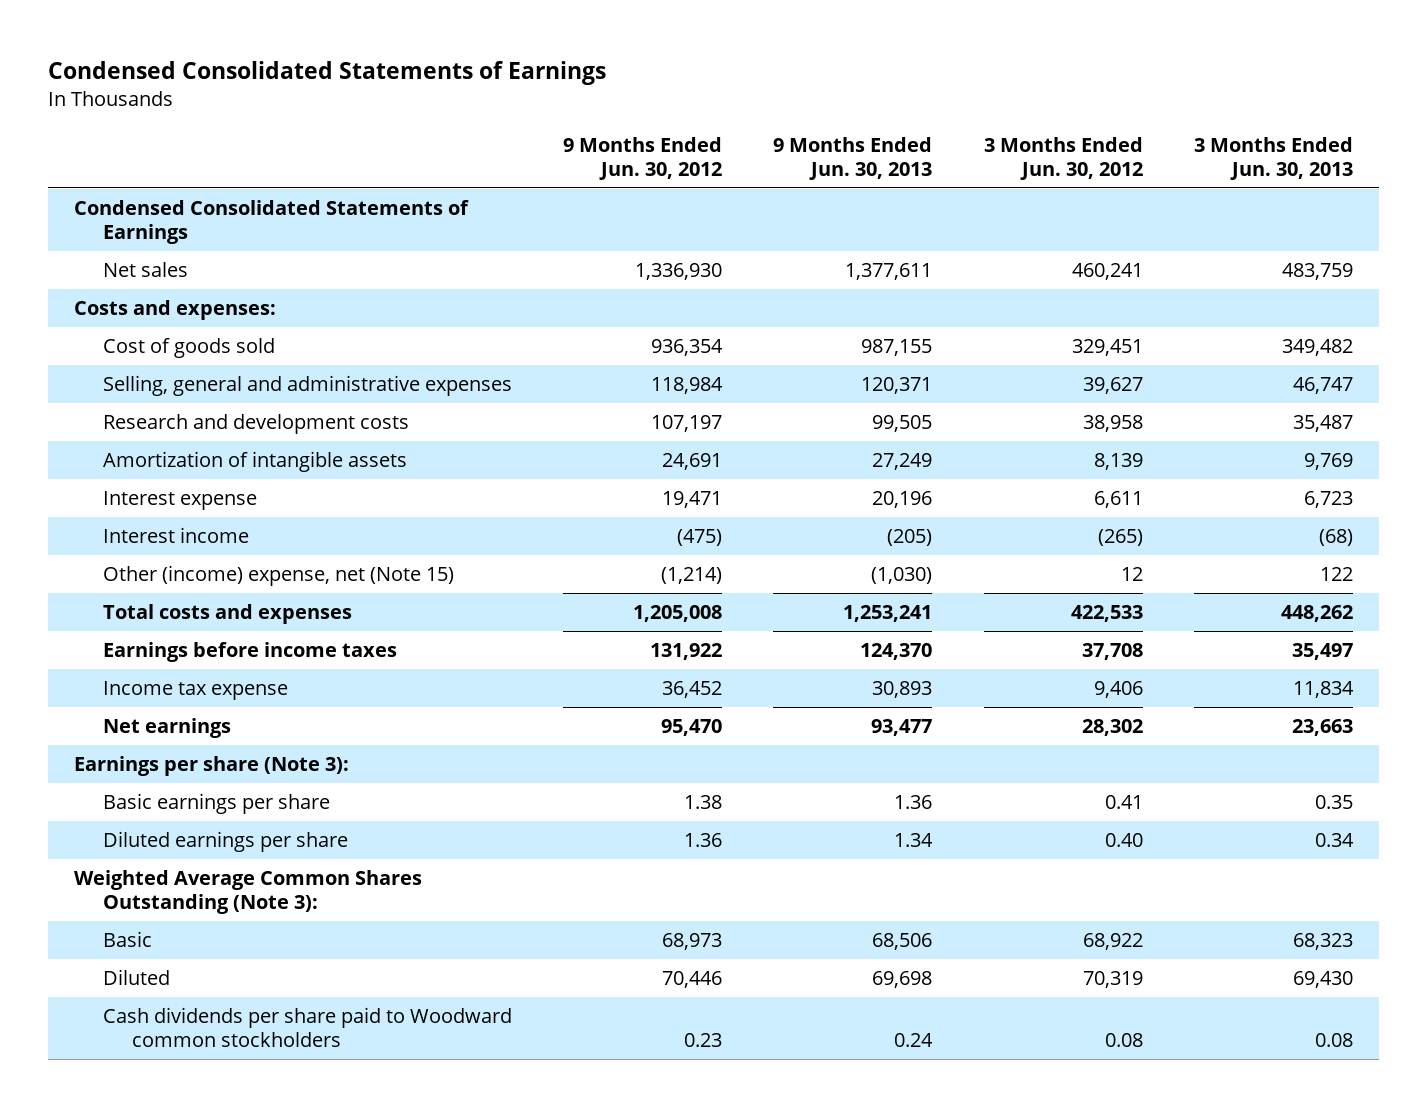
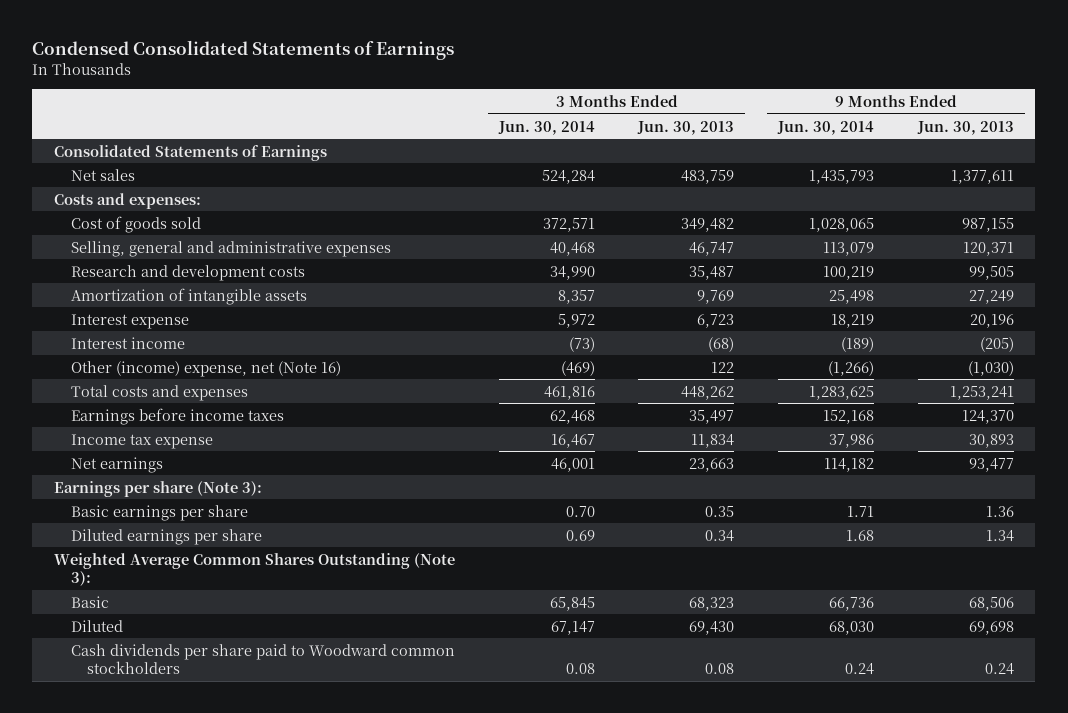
[563,137,723,180] 9 Months Ended Jun. 30, 2012 -> none
[983,137,1143,180] 3 Months Ended Jun. 30, 2012 -> none
none -> [497,120,595,135] Jun. 30, 2014
none -> [777,120,875,135] Jun. 30, 2014
[73,200,469,244] Condensed Consolidated Statements of Earnings -> [54,144,328,161] Consolidated Statements of Earnings
[102,565,454,587] Other (income) expense, net (Note 15) -> [70,360,341,377] Other (income) expense, net (Note 16)

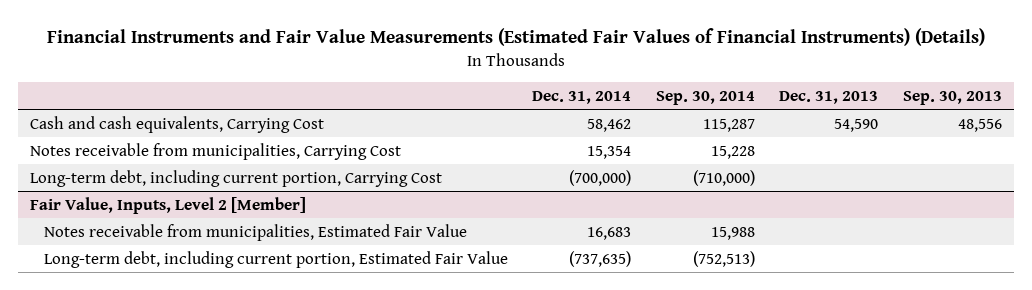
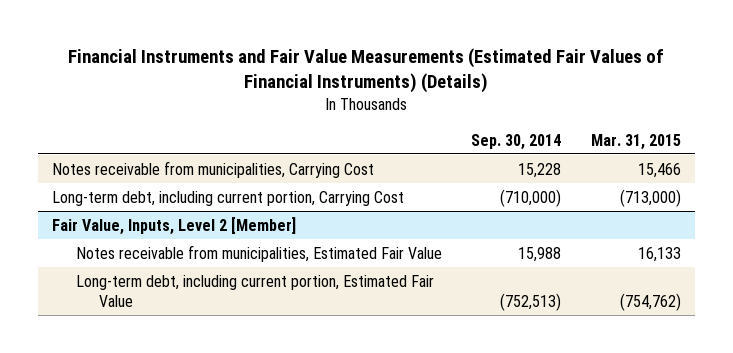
[532,91,632,105] Dec. 31, 2014 -> none
[779,91,879,105] Dec. 31, 2013 -> none
[902,91,1002,106] Sep. 30, 2013 -> none
none -> [590,133,681,150] Mar. 31, 2015
[29,115,324,133] Cash and cash equivalents, Carrying Cost -> none

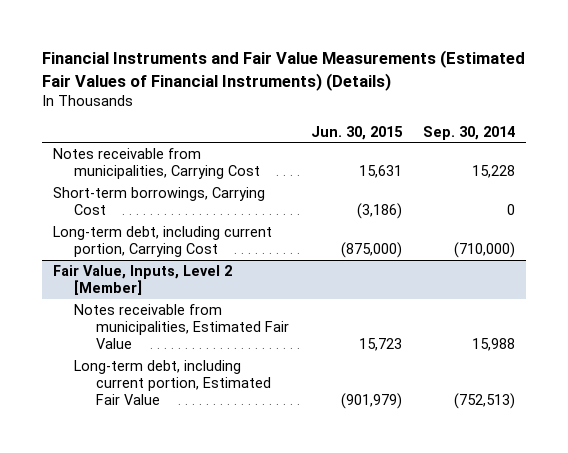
[590,133,681,150] Mar. 31, 2015 -> none
none -> [310,125,403,140] Jun. 30, 2015
none -> [52,186,265,216] Short-term borrowings, Carrying Cost

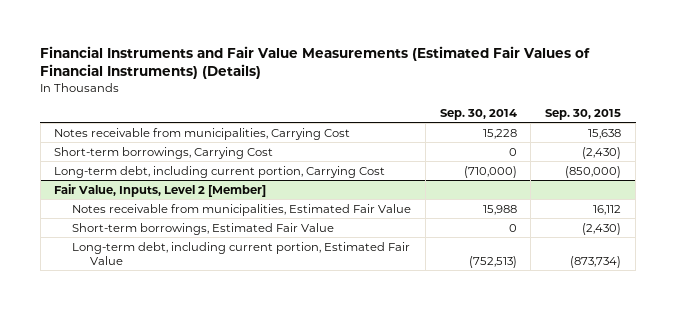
[310,125,403,140] Jun. 30, 2015 -> none
none -> [545,108,622,120] Sep. 30, 2015
none -> [71,222,334,235] Short-term borrowings, Estimated Fair Value

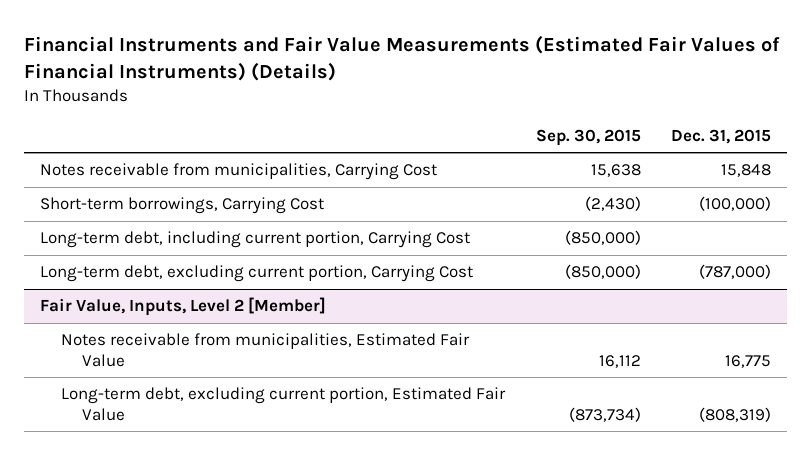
[439,108,517,120] Sep. 30, 2014 -> none
none -> [671,128,772,144] Dec. 31, 2015
none -> [39,265,473,283] Long-term debt, excluding current portion, Carrying Cost
[71,222,334,235] Short-term borrowings, Estimated Fair Value -> none
[71,241,410,265] Long-term debt, including current portion, Estimated Fair Value -> [60,387,506,421] Long-term debt, excluding current portion, Estimated Fair Value

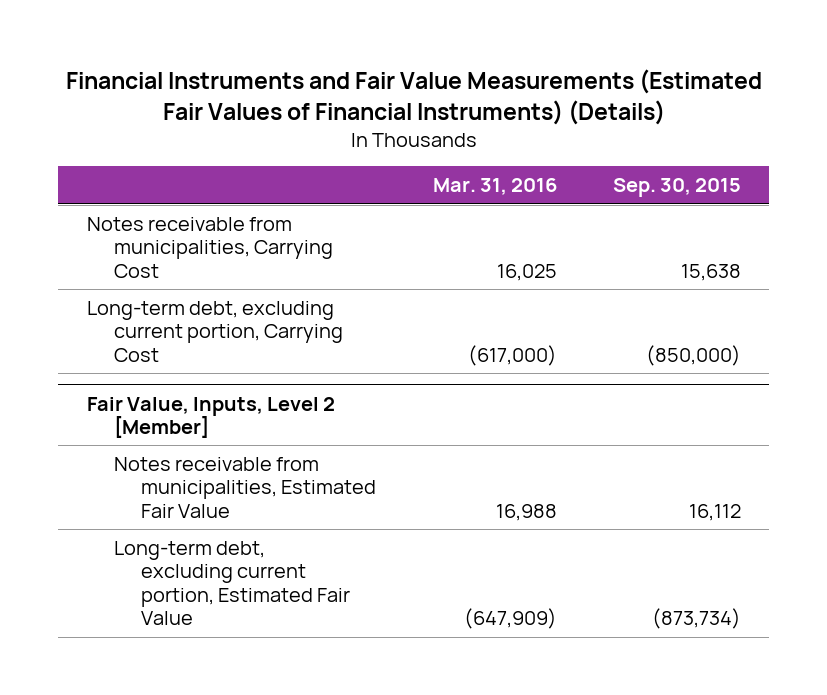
[671,128,772,144] Dec. 31, 2015 -> none
none -> [432,178,557,196] Mar. 31, 2016
[39,197,324,215] Short-term borrowings, Carrying Cost -> none
[39,231,470,249] Long-term debt, including current portion, Carrying Cost -> none

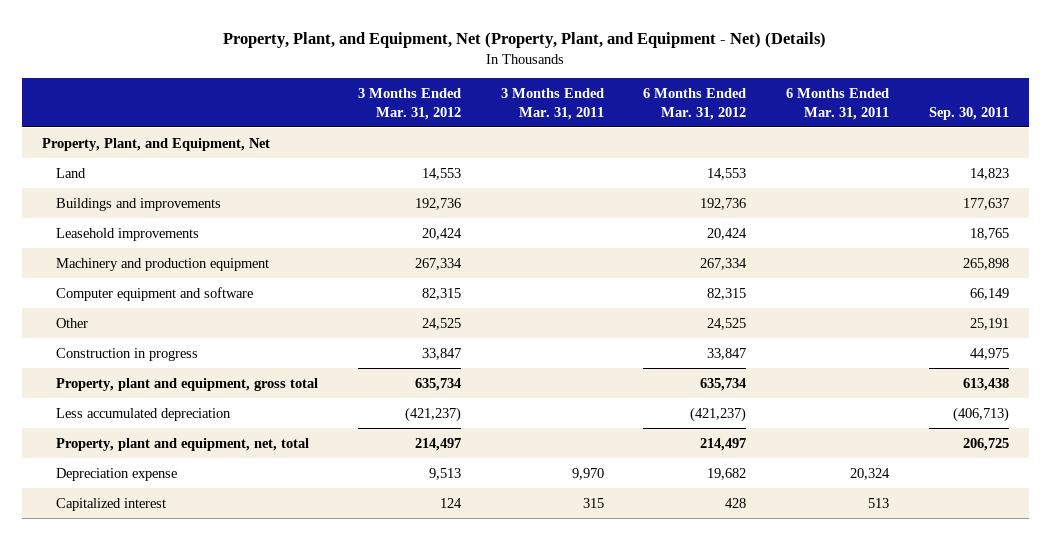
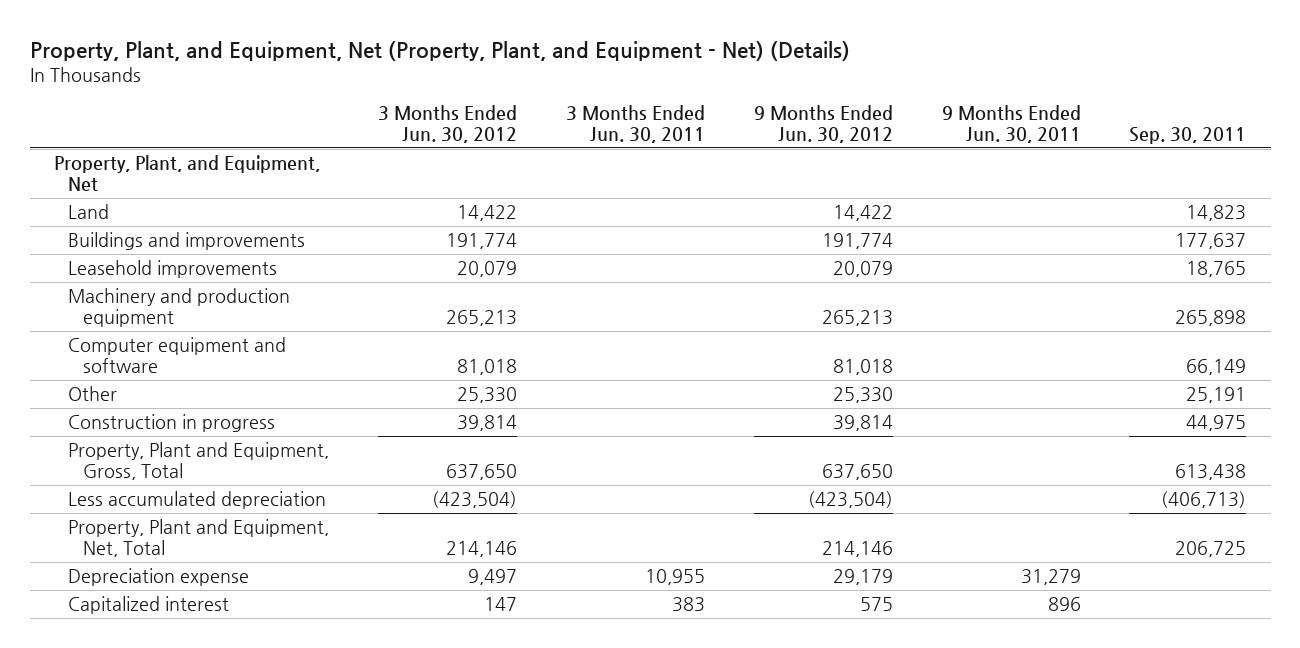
[357,88,461,120] 3 Months Ended Mar. 31, 2012 -> none
[500,88,604,120] 3 Months Ended Mar. 31, 2011 -> none
[643,88,747,120] 6 Months Ended Mar. 31, 2012 -> none
[786,88,890,120] 6 Months Ended Mar. 31, 2011 -> none
none -> [378,104,518,143] 3 Months Ended Jun. 30, 2012
none -> [565,104,705,143] 3 Months Ended Jun. 30, 2011
none -> [753,104,893,143] 9 Months Ended Jun. 30, 2012
none -> [941,104,1081,143] 9 Months Ended Jun. 30, 2011
[55,377,318,391] Property, plant and equipment, gross total -> [68,442,330,481] Property, Plant and Equipment, Gross, Total
[55,437,309,451] Property, plant and equipment, net, total -> [68,519,330,558] Property, Plant and Equipment, Net, Total

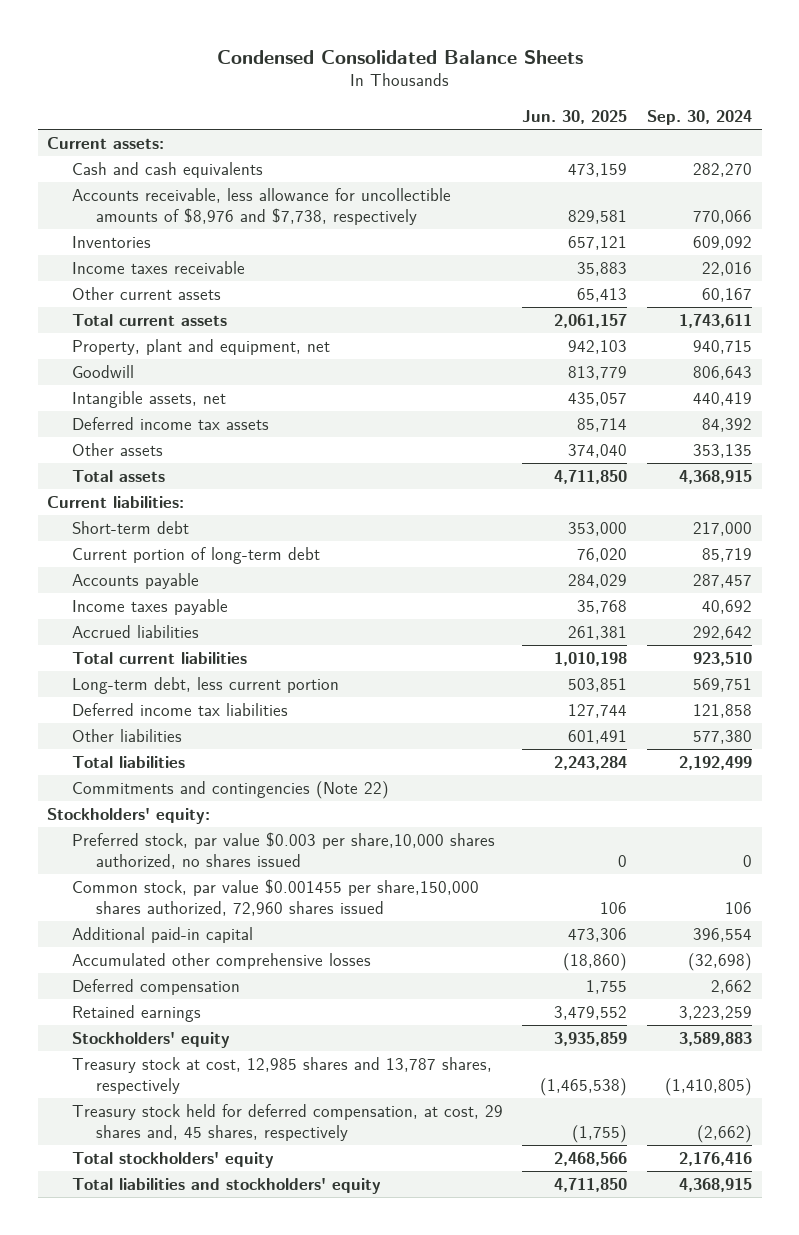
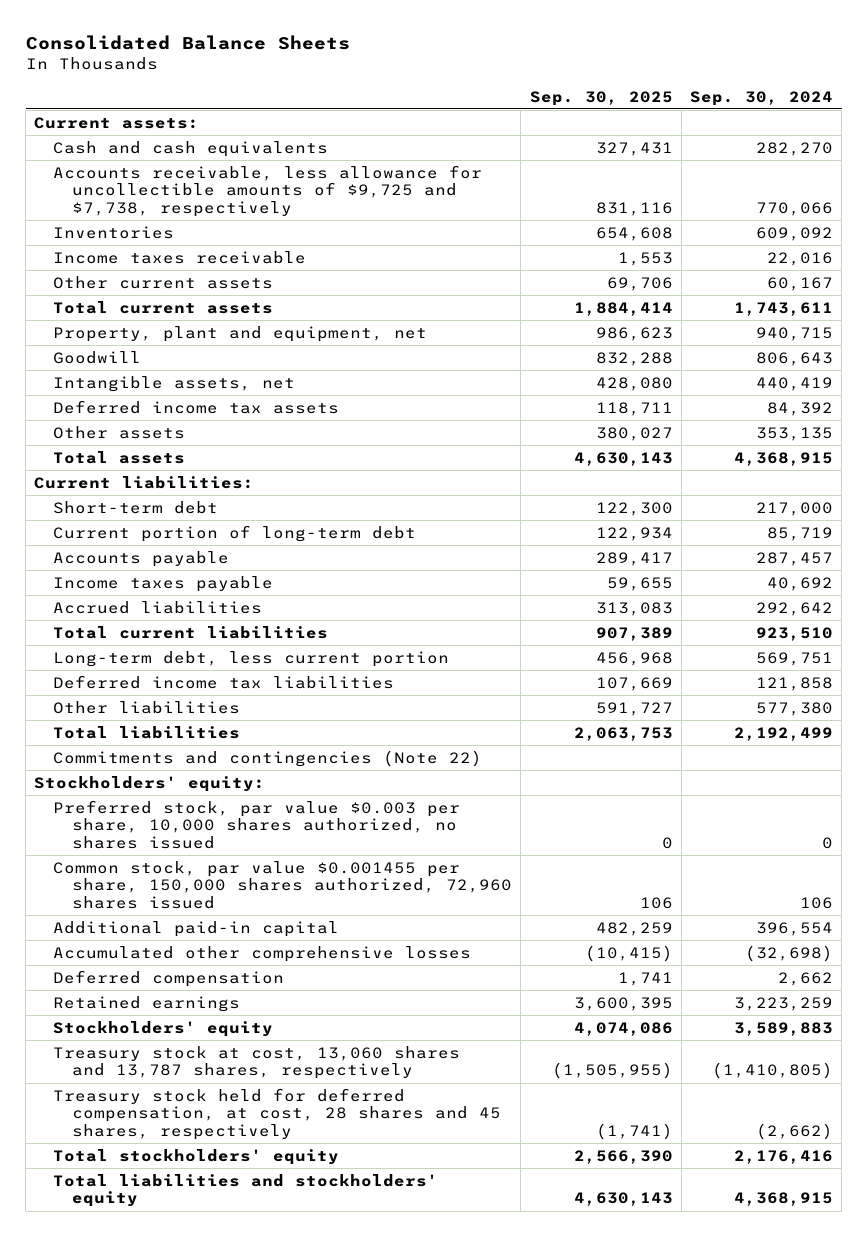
[216,49,583,64] Condensed Consolidated Balance Sheets -> [25,34,350,50] Consolidated Balance Sheets
[522,110,628,125] Jun. 30, 2025 -> none
none -> [529,90,673,106] Sep. 30, 2025
[71,187,451,226] Accounts receivable, less allowance for uncollectible amounts of $8,976 and $7,738, respectively -> [53,164,483,218] Accounts receivable, less allowance for uncollectible amounts of $9,725 and $7,738, respectively
[71,831,495,870] Preferred stock, par value $0.003 per share,10,000 shares authorized, no shares issued -> [53,799,461,850] Preferred stock, par value $0.003 per share, 10,000 shares authorized, no shares issued
[71,878,479,917] Common stock, par value $0.001455 per share,150,000 shares authorized, 72,960 shares issued -> [53,860,513,910] Common stock, par value $0.001455 per share, 150,000 shares authorized, 72,960 shares issued
[71,1056,492,1095] Treasury stock at cost, 12,985 shares and 13,787 shares, respectively -> [53,1045,461,1080] Treasury stock at cost, 13,060 shares and 13,787 shares, respectively
[71,1103,503,1142] Treasury stock held for deferred compensation, at cost, 29 shares and, 45 shares, respectively -> [53,1087,502,1141] Treasury stock held for deferred compensation, at cost, 28 shares and 45 shares, respectively

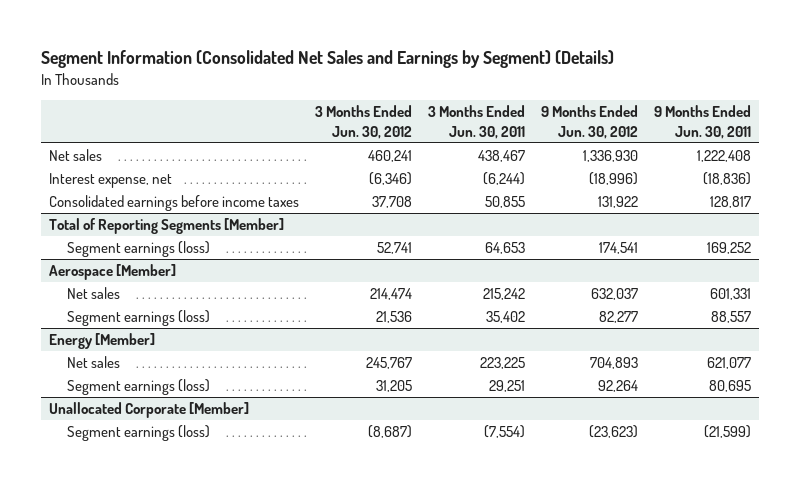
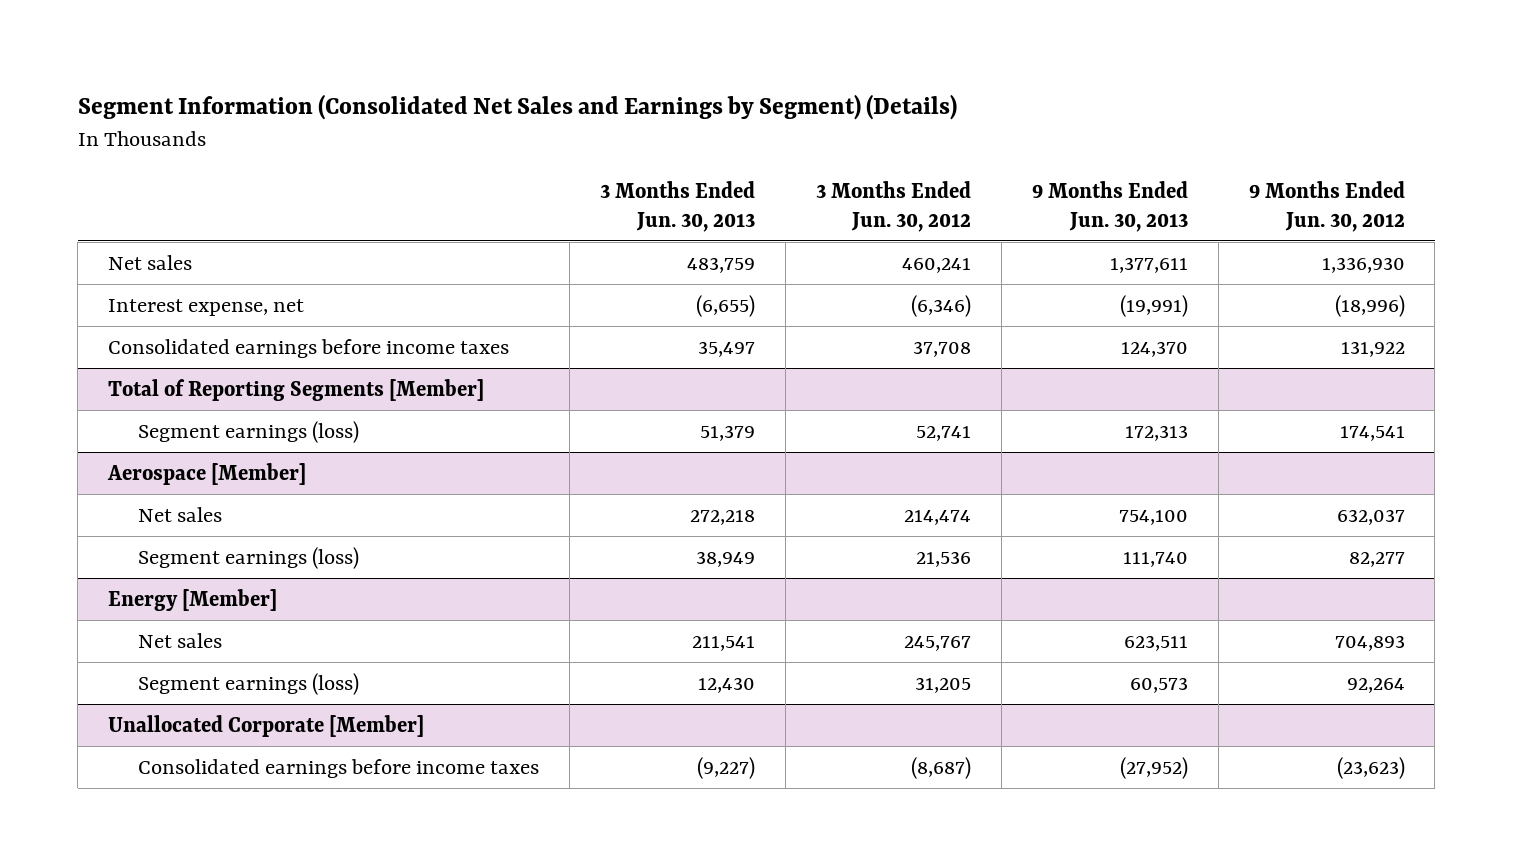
[428,105,526,139] 3 Months Ended Jun. 30, 2011 -> none
[654,105,752,139] 9 Months Ended Jun. 30, 2011 -> none
none -> [599,180,755,232] 3 Months Ended Jun. 30, 2013
none -> [1031,180,1188,232] 9 Months Ended Jun. 30, 2013
[67,425,211,442] Segment earnings (loss) -> [137,758,539,778] Consolidated earnings before income taxes

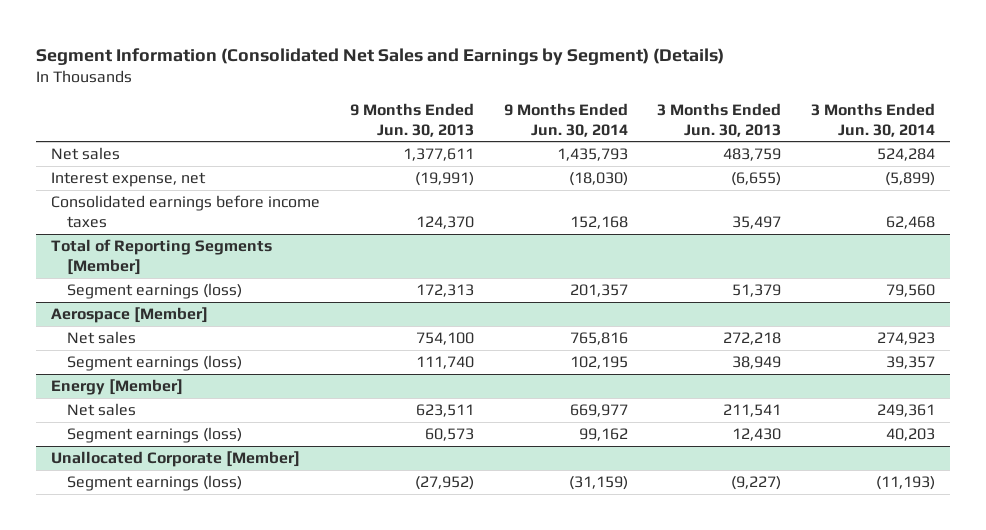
[815,180,971,232] 3 Months Ended Jun. 30, 2012 -> none
[1248,180,1405,232] 9 Months Ended Jun. 30, 2012 -> none
none -> [503,102,628,137] 9 Months Ended Jun. 30, 2014
none -> [811,102,936,137] 3 Months Ended Jun. 30, 2014
[137,758,539,778] Consolidated earnings before income taxes -> [66,475,242,492] Segment earnings (loss)

